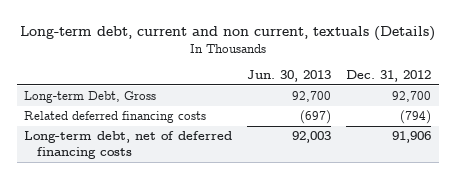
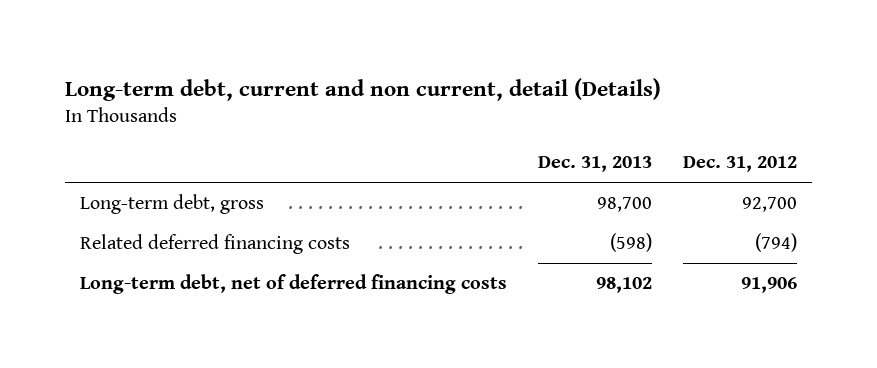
[19,25,435,41] Long-term debt, current and non current, textuals (Details) -> [64,77,661,101] Long-term debt, current and non current, detail (Details)
[247,70,332,83] Jun. 30, 2013 -> none
none -> [538,156,653,173] Dec. 31, 2013
[24,91,157,104] Long-term Debt, Gross -> [80,194,265,215] Long-term debt, gross

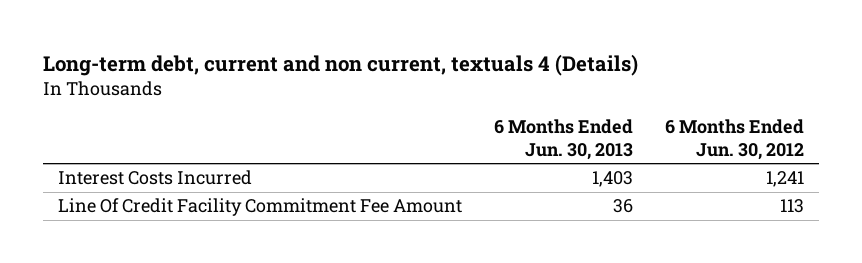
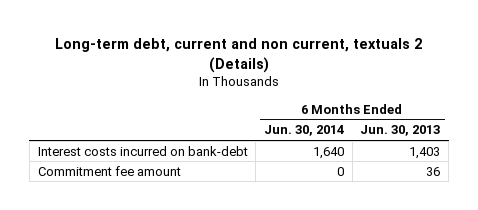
[42,53,638,76] Long-term debt, current and non current, textuals 4 (Details) -> [55,38,423,74] Long-term debt, current and non current, textuals 2 (Details)
[664,119,804,160] 6 Months Ended Jun. 30, 2012 -> none
none -> [264,125,345,137] Jun. 30, 2014
[58,170,253,186] Interest Costs Incurred -> [37,145,248,156] Interest costs incurred on bank-debt
[58,198,463,217] Line Of Credit Facility Commitment Fee Amount -> [37,165,181,176] Commitment fee amount

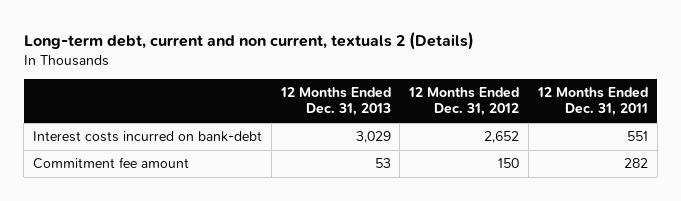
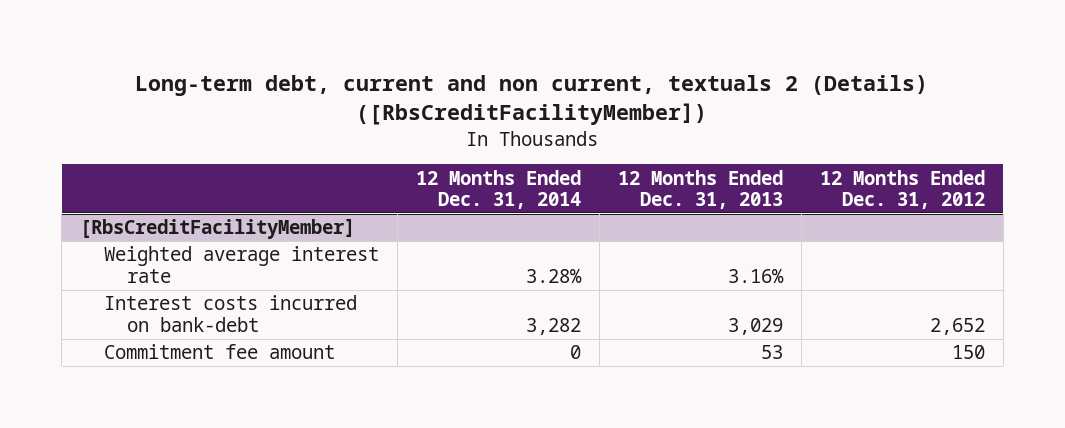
[23,31,474,50] Long-term debt, current and non current, textuals 2 (Details) -> [135,75,929,126] Long-term debt, current and non current, textuals 2 (Details) ([RbsCreditFacilityMember])
[536,86,648,117] 12 Months Ended Dec. 31, 2011 -> none
none -> [415,169,581,210] 12 Months Ended Dec. 31, 2014
none -> [80,219,356,240] [RbsCreditFacilityMember]
none -> [103,246,379,283] Weighted average interest rate

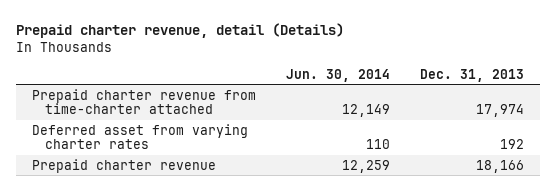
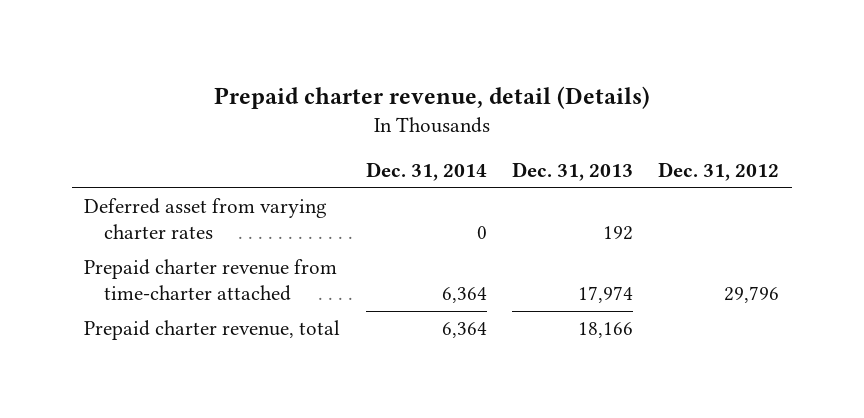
[285,68,390,82] Jun. 30, 2014 -> none
none -> [365,162,487,182] Dec. 31, 2014
none -> [658,162,780,182] Dec. 31, 2012
[31,88,256,115] Prepaid charter revenue from time-charter attached -> [84,259,338,301] Prepaid charter revenue from time-charter attached
[31,158,216,173] Prepaid charter revenue -> [84,320,341,341] Prepaid charter revenue, total

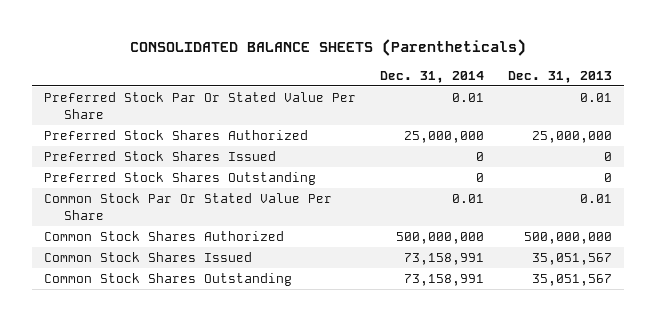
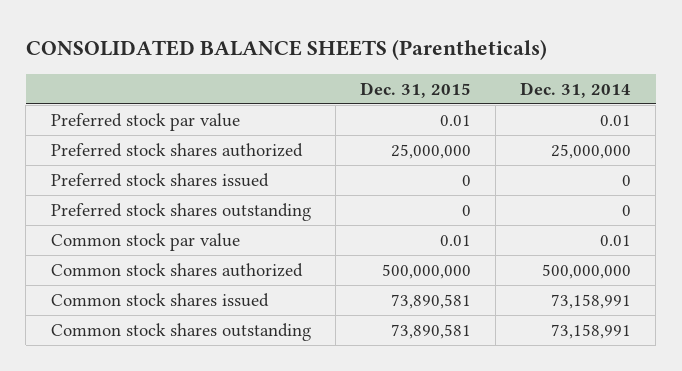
[508,70,613,83] Dec. 31, 2013 -> none
none -> [359,81,471,98] Dec. 31, 2015
[43,91,356,119] Preferred Stock Par Or Stated Value Per Share -> [50,113,240,132] Preferred stock par value
[43,129,308,140] Preferred Stock Shares Authorized -> [50,143,303,158] Preferred stock shares authorized
[43,150,276,161] Preferred Stock Shares Issued -> [50,173,269,188] Preferred stock shares issued
[43,171,316,185] Preferred Stock Shares Outstanding -> [50,203,311,222] Preferred stock shares outstanding
[43,192,332,220] Common Stock Par Or Stated Value Per Share -> [50,233,240,252] Common stock par value
[43,230,284,241] Common Stock Shares Authorized -> [50,263,303,278] Common stock shares authorized
[43,251,252,262] Common Stock Shares Issued -> [50,293,269,308] Common stock shares issued
[43,272,292,286] Common Stock Shares Outstanding -> [50,323,311,342] Common stock shares outstanding

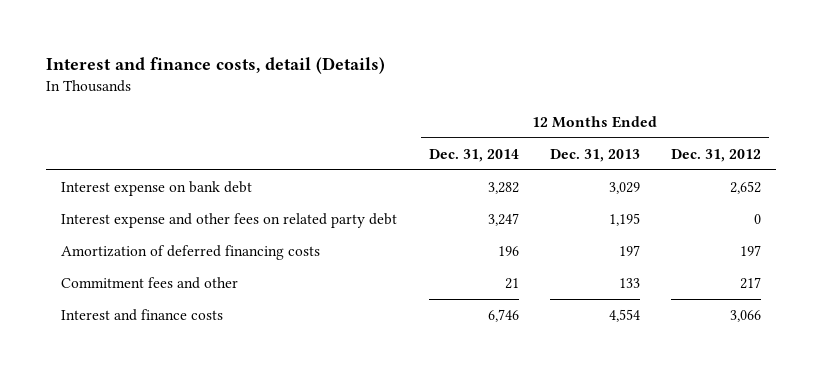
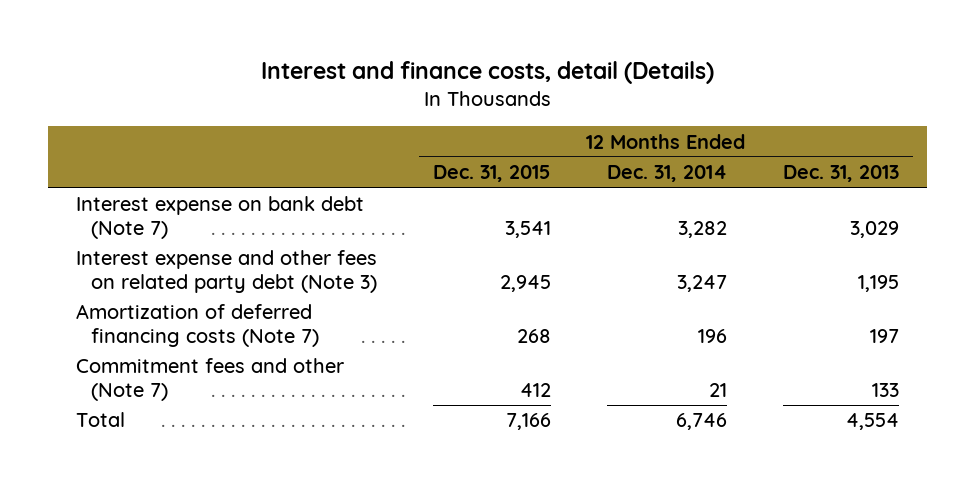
[670,148,761,162] Dec. 31, 2012 -> none
none -> [433,165,552,183] Dec. 31, 2015
[61,180,253,196] Interest expense on bank debt -> [76,196,365,239] Interest expense on bank debt (Note 7)
[61,212,398,228] Interest expense and other fees on related party debt -> [76,250,378,293] Interest expense and other fees on related party debt (Note 3)
[61,244,321,260] Amortization of deferred financing costs -> [76,304,320,347] Amortization of deferred financing costs (Note 7)
[61,276,239,289] Commitment fees and other -> [76,358,345,401] Commitment fees and other (Note 7)
[61,308,224,321] Interest and finance costs -> [76,412,126,428] Total

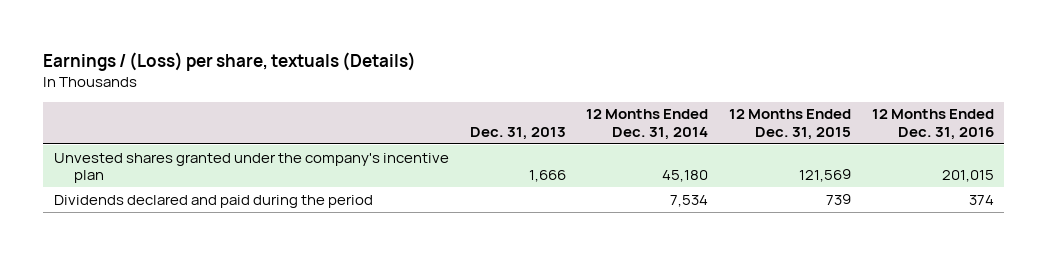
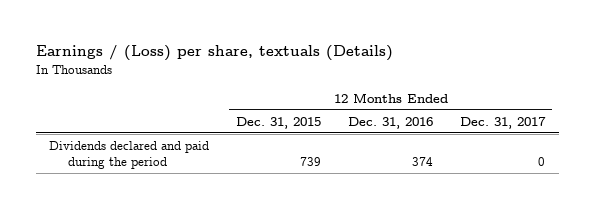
[469,126,566,140] Dec. 31, 2013 -> none
[586,109,709,140] 12 Months Ended Dec. 31, 2014 -> none
none -> [460,116,547,129] Dec. 31, 2017
[53,152,449,184] Unvested shares granted under the company's incentive plan -> none

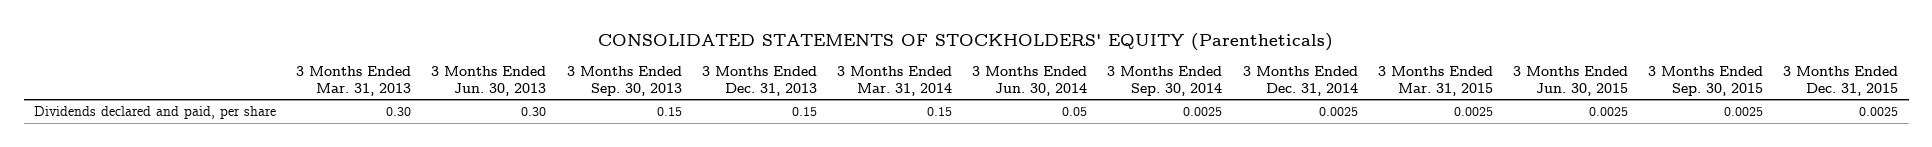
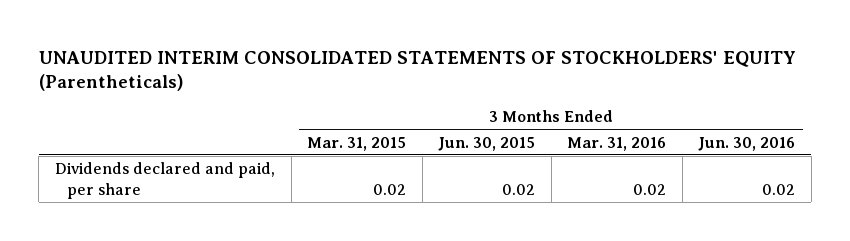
[598,32,1334,51] CONSOLIDATED STATEMENTS OF STOCKHOLDERS' EQUITY (Parentheticals) -> [38,50,796,92] UNAUDITED INTERIM CONSOLIDATED STATEMENTS OF STOCKHOLDERS' EQUITY (Parentheticals)
[296,66,412,96] 3 Months Ended Mar. 31, 2013 -> none
[431,66,547,96] 3 Months Ended Jun. 30, 2013 -> none
[566,66,682,96] 3 Months Ended Sep. 30, 2013 -> none
[701,66,817,96] 3 Months Ended Dec. 31, 2013 -> none
[836,66,952,96] 3 Months Ended Mar. 31, 2014 -> none
[972,66,1088,96] 3 Months Ended Jun. 30, 2014 -> none
[1107,66,1223,96] 3 Months Ended Sep. 30, 2014 -> none
[1242,66,1358,96] 3 Months Ended Dec. 31, 2014 -> none
[1648,66,1764,96] 3 Months Ended Sep. 30, 2015 -> none
[1783,66,1899,96] 3 Months Ended Dec. 31, 2015 -> none
none -> [567,136,667,151] Mar. 31, 2016
none -> [698,136,796,151] Jun. 30, 2016
[1453,107,1493,117] 0.0025 -> [373,183,407,195] 0.02
[1589,107,1629,117] 0.0025 -> [502,183,536,195] 0.02

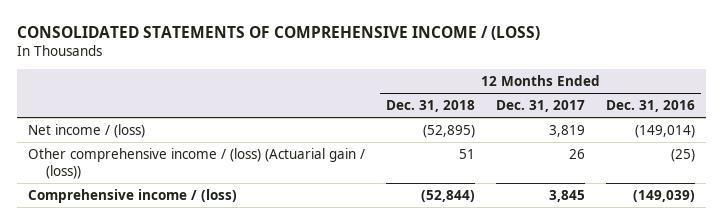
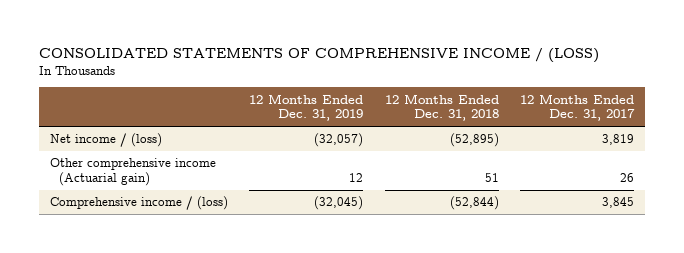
[606,100,696,113] Dec. 31, 2016 -> none
none -> [249,93,364,122] 12 Months Ended Dec. 31, 2019
[27,147,365,179] Other comprehensive income / (loss) (Actuarial gain / (loss)) -> [50,158,217,187] Other comprehensive income (Actuarial gain)

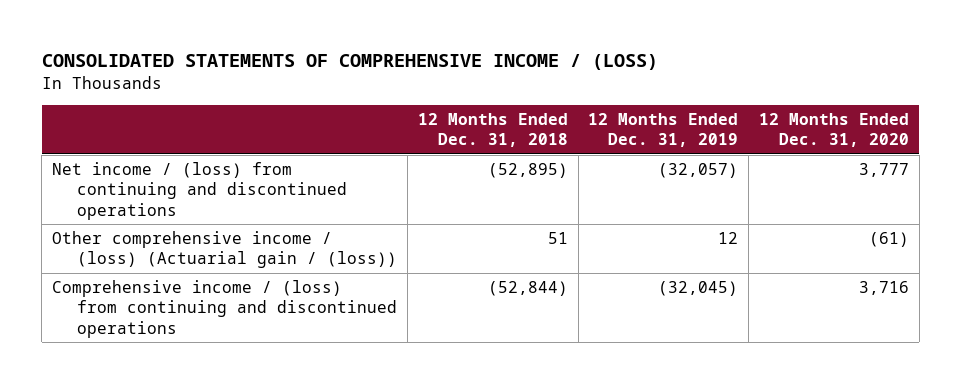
[519,93,635,122] 12 Months Ended Dec. 31, 2017 -> none
none -> [759,112,910,148] 12 Months Ended Dec. 31, 2020
[50,133,163,148] Net income / (loss) -> [52,162,348,220] Net income / (loss) from continuing and discontinued operations
[50,158,217,187] Other comprehensive income (Actuarial gain) -> [52,231,398,269] Other comprehensive income / (loss) (Actuarial gain / (loss))
[50,196,229,211] Comprehensive income / (loss) -> [52,280,398,338] Comprehensive income / (loss) from continuing and discontinued operations

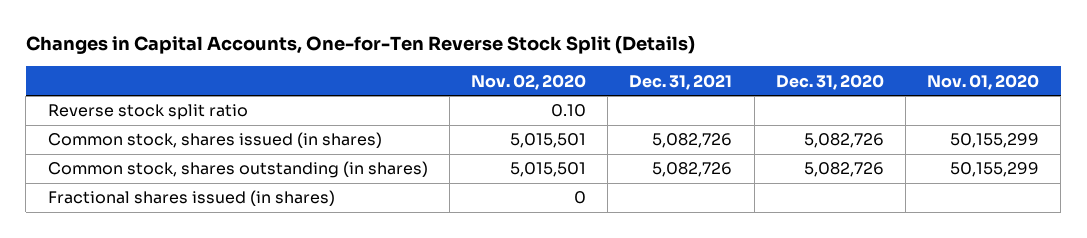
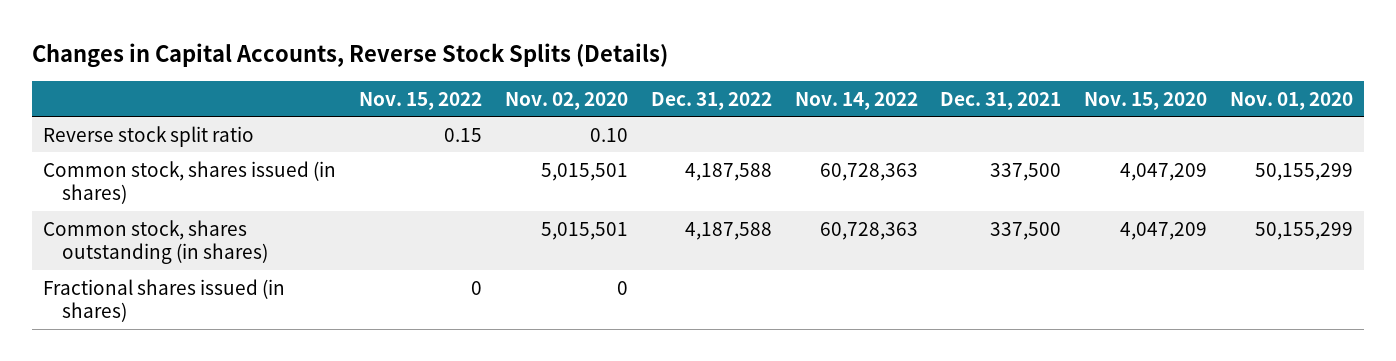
[25,36,695,55] Changes in Capital Accounts, One-for-Ten Reverse Stock Split (Details) -> [32,42,669,68] Changes in Capital Accounts, Reverse Stock Splits (Details)
[775,73,884,90] Dec. 31, 2020 -> none
none -> [359,91,483,110] Nov. 15, 2022
none -> [650,91,772,110] Dec. 31, 2022
none -> [794,91,918,110] Nov. 14, 2022
none -> [1084,91,1208,110] Nov. 15, 2020
[652,133,733,149] 5,082,726 -> [990,162,1062,181] 337,500
[652,162,733,178] 5,082,726 -> [990,221,1062,240] 337,500

